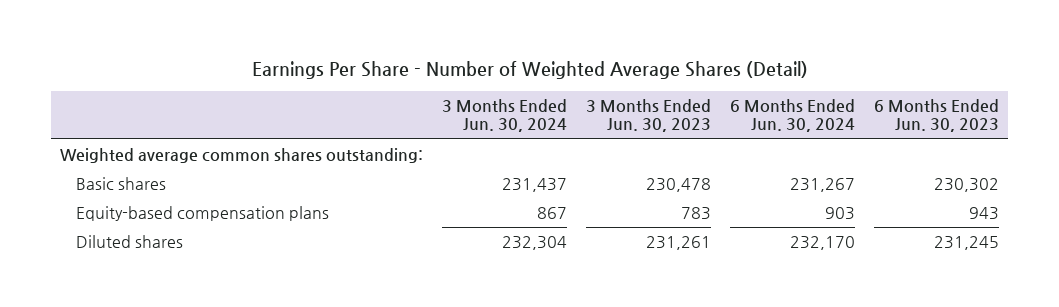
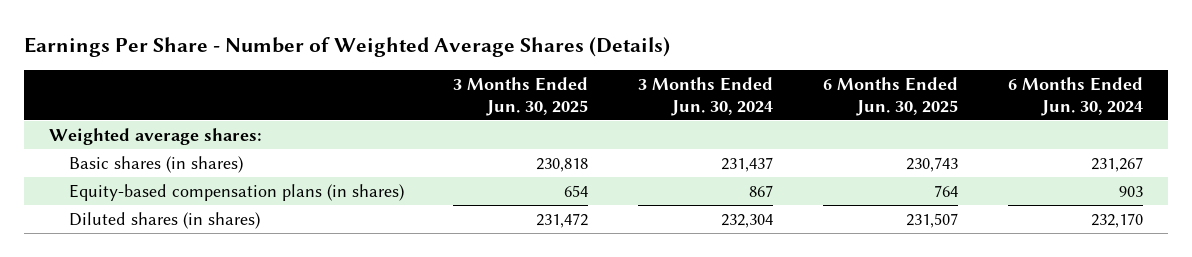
[251,61,808,80] Earnings Per Share - Number of Weighted Average Shares (Detail) -> [23,36,670,57] Earnings Per Share - Number of Weighted Average Shares (Details)
[586,99,712,133] 3 Months Ended Jun. 30, 2023 -> none
[873,99,999,133] 6 Months Ended Jun. 30, 2023 -> none
none -> [453,76,589,116] 3 Months Ended Jun. 30, 2025
none -> [823,76,959,116] 6 Months Ended Jun. 30, 2025
[60,148,424,164] Weighted average common shares outstanding: -> [48,127,262,145] Weighted average shares:
[76,177,167,191] Basic shares -> [68,155,243,173] Basic shares (in shares)
[76,206,330,222] Equity-based compensation plans -> [68,183,404,201] Equity-based compensation plans (in shares)
[76,235,184,249] Diluted shares -> [68,211,260,229] Diluted shares (in shares)

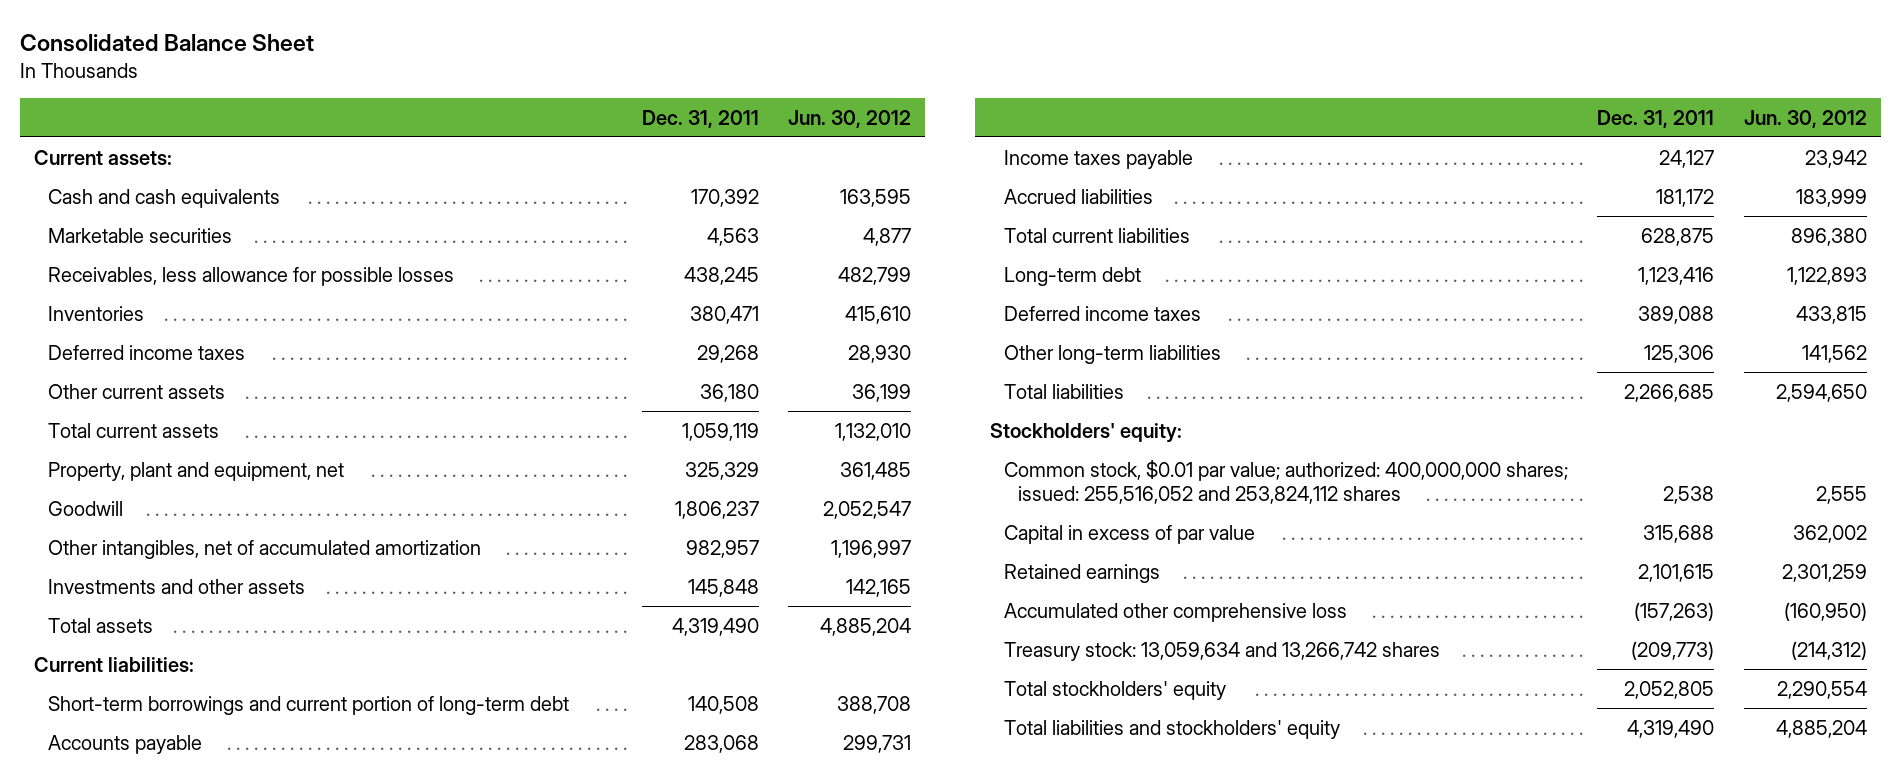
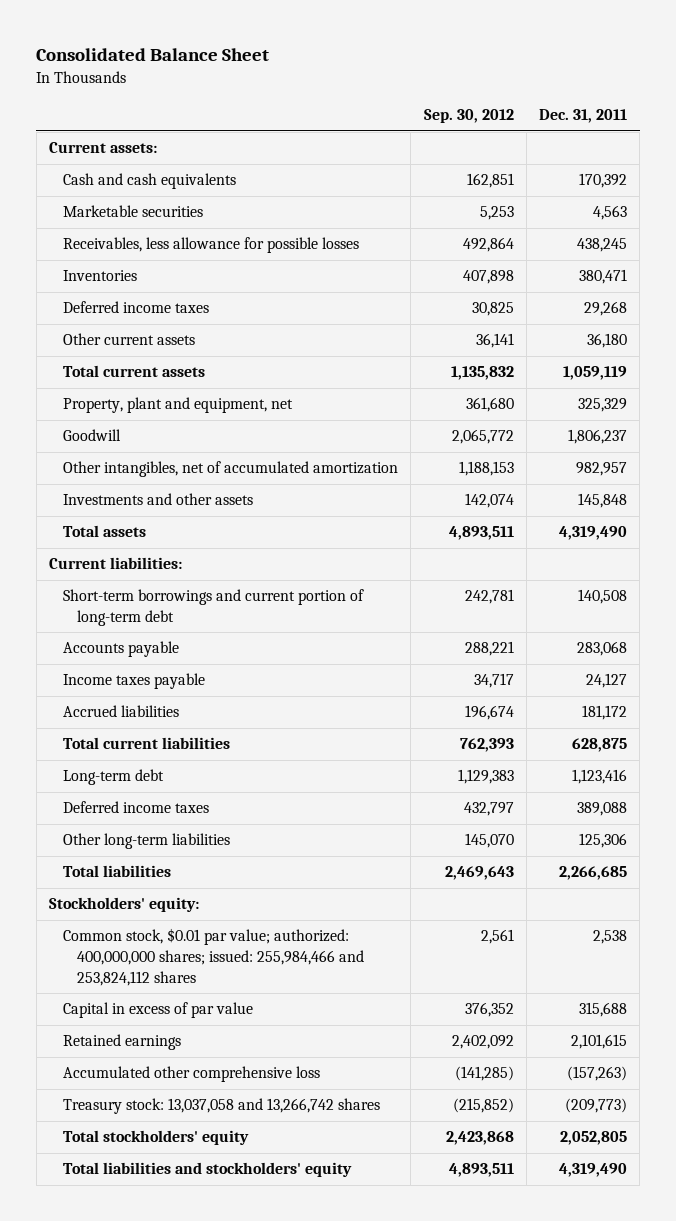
[787,109,911,128] Jun. 30, 2012 -> none
none -> [423,109,514,124] Sep. 30, 2012
[1004,459,1569,504] Common stock, $0.01 par value; authorized: 400,000,000 shares; issued: 255,516,052 and 253,824,112 shares -> [63,928,365,986] Common stock, $0.01 par value; authorized: 400,000,000 shares; issued: 255,984,466 and 253,824,112 shares
[1004,641,1441,661] Treasury stock: 13,059,634 and 13,266,742 shares -> [63,1098,381,1115] Treasury stock: 13,037,058 and 13,266,742 shares

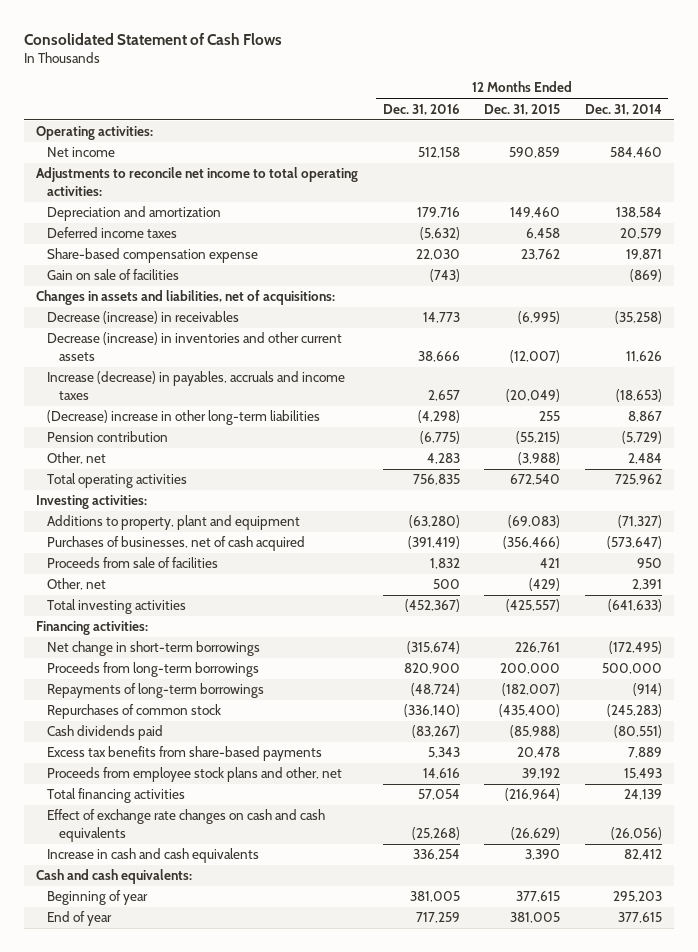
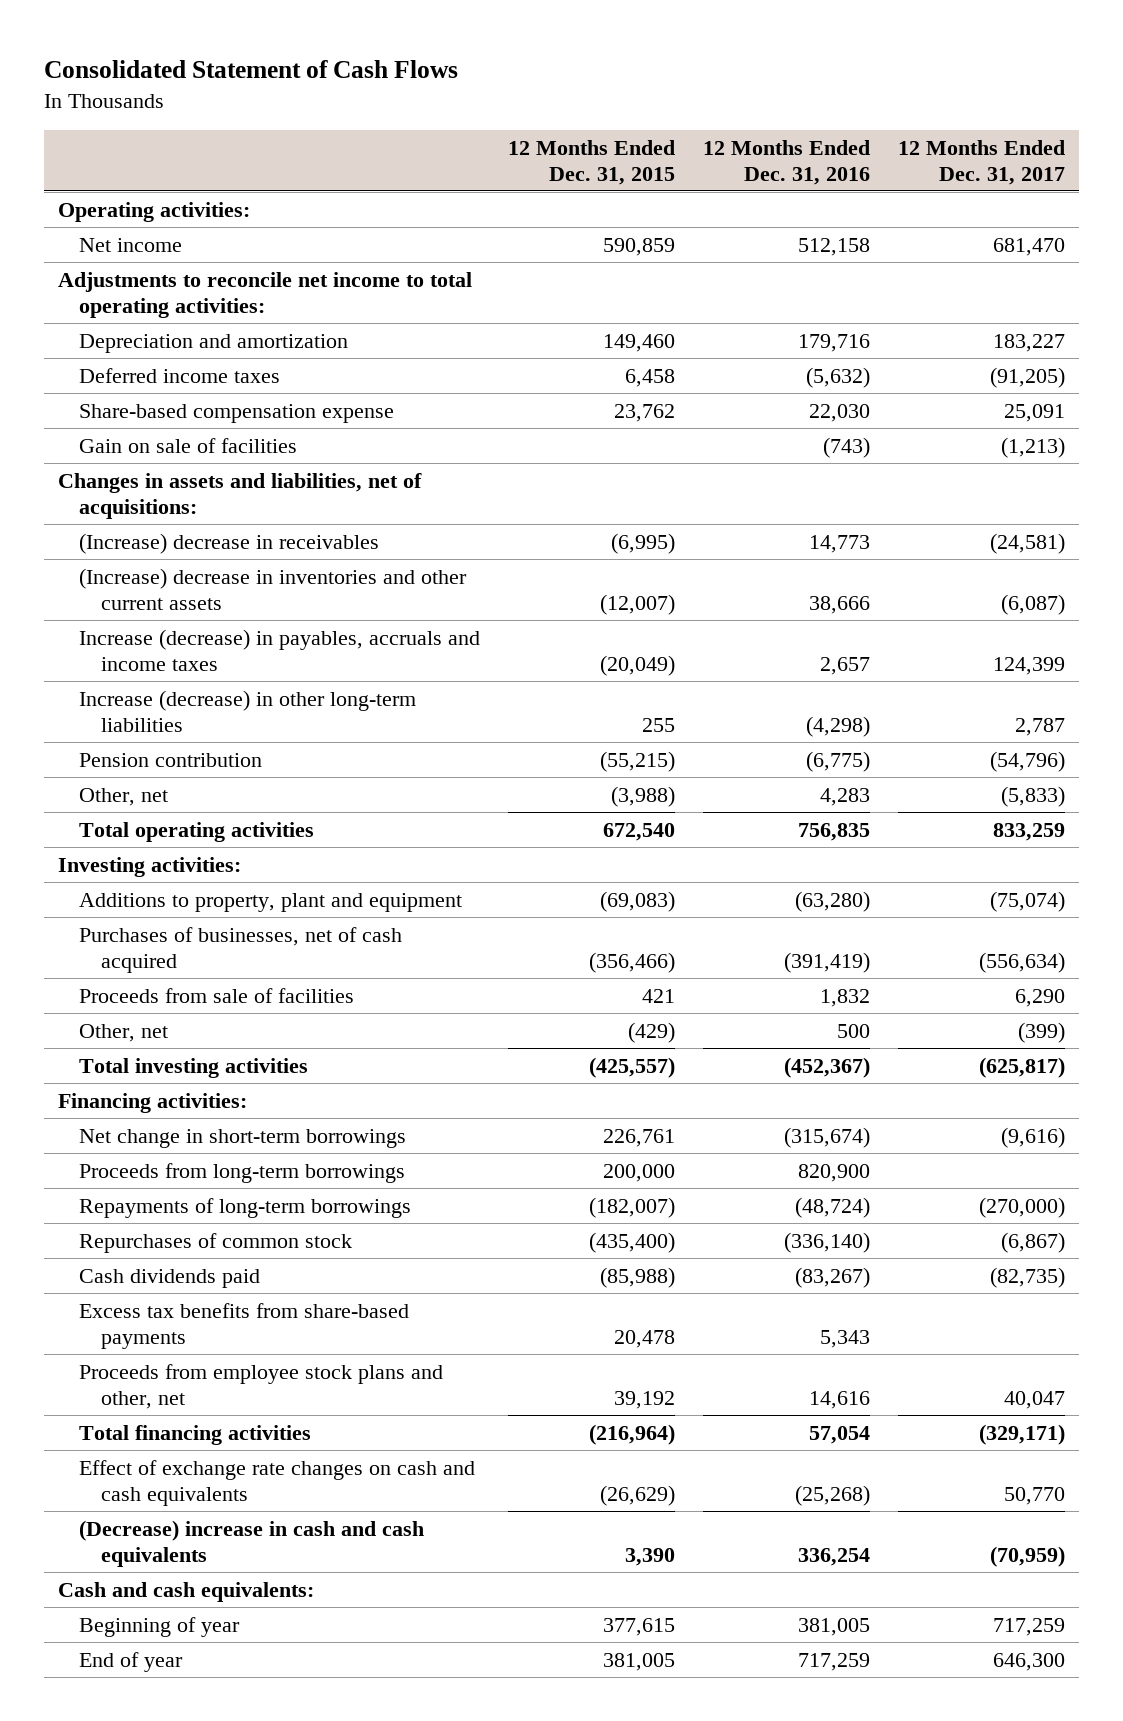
[584,103,662,115] Dec. 31, 2014 -> none
none -> [898,139,1066,185] 12 Months Ended Dec. 31, 2017
[47,311,240,325] Decrease (increase) in receivables -> [79,532,380,554] (Increase) decrease in receivables
[47,332,343,361] Decrease (increase) in inventories and other current assets -> [79,567,468,610] (Increase) decrease in inventories and other current assets
[47,410,321,426] (Decrease) increase in other long-term liabilities -> [79,689,417,732] Increase (decrease) in other long-term liabilities
[47,848,260,864] Increase in cash and cash equivalents -> [79,1519,425,1567] (Decrease) increase in cash and cash equivalents

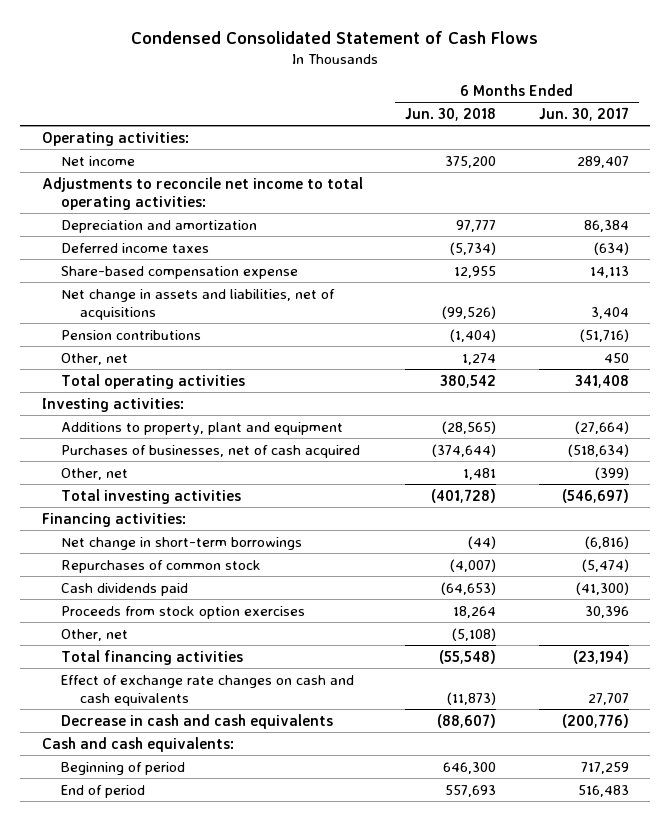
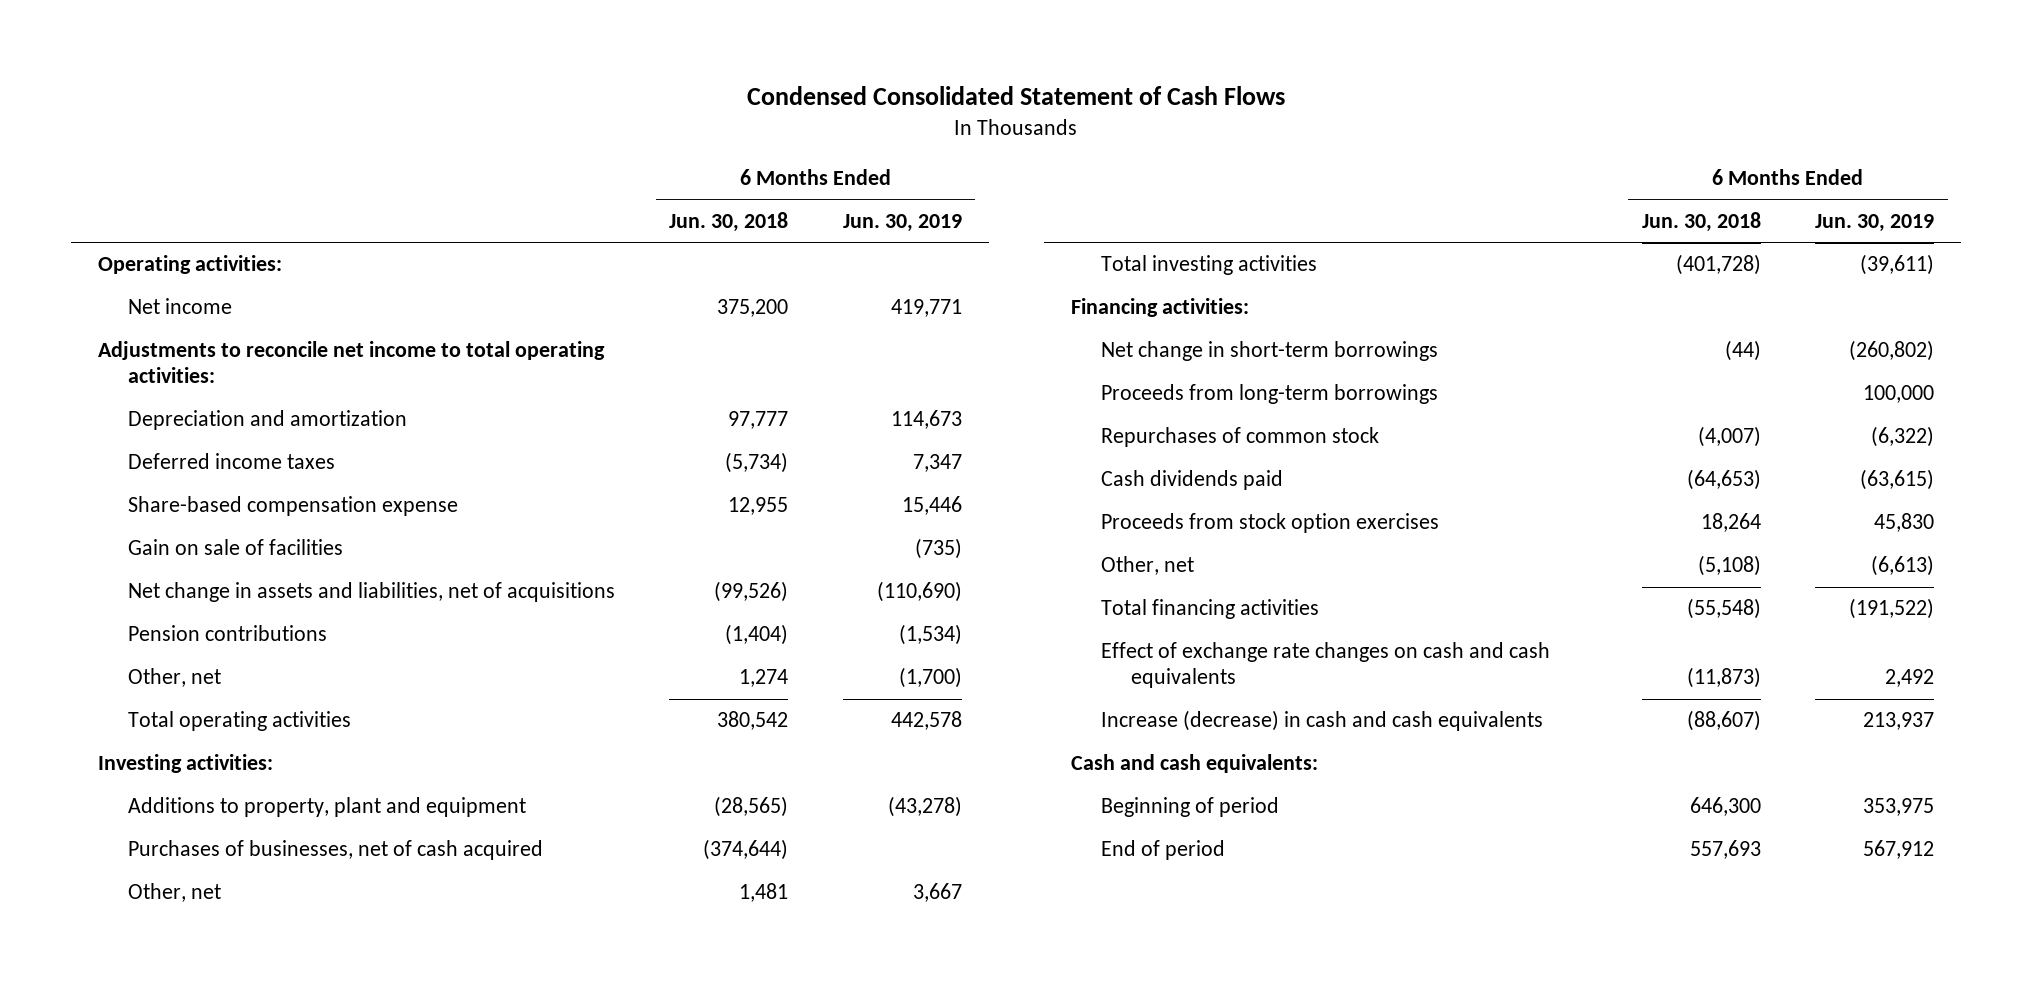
[538,107,629,122] Jun. 30, 2017 -> none
none -> [842,214,962,233] Jun. 30, 2019
none -> [128,539,344,556] Gain on sale of facilities
none -> [1100,384,1438,405] Proceeds from long-term borrowings
[60,713,333,729] Decrease in cash and cash equivalents -> [1100,710,1543,732] Increase (decrease) in cash and cash equivalents

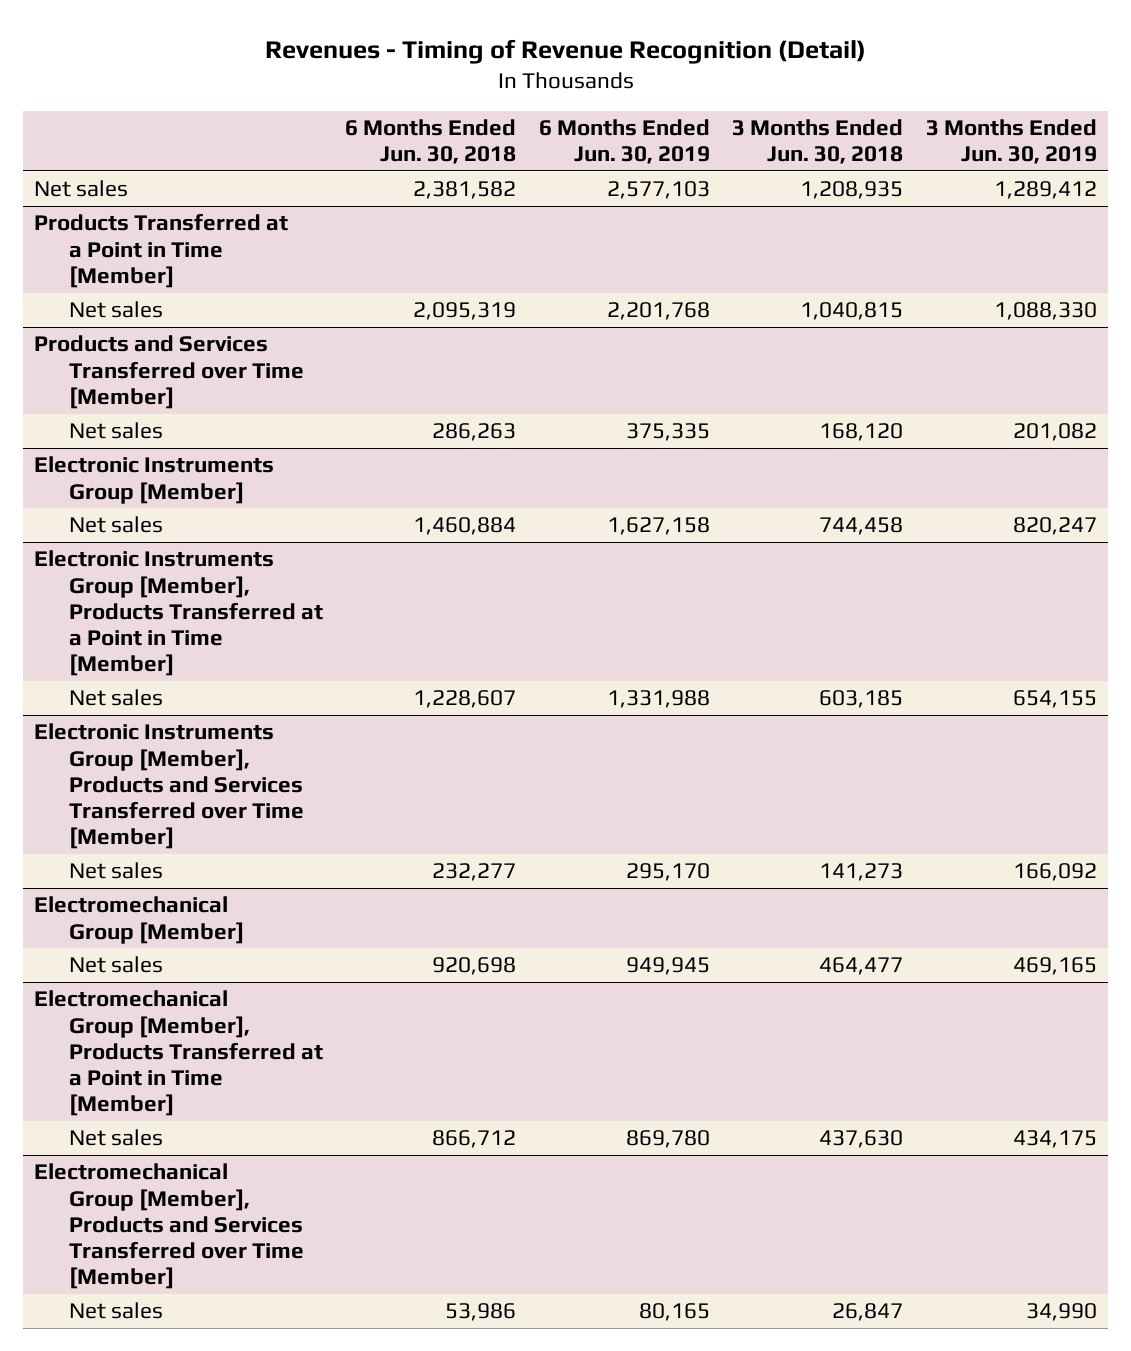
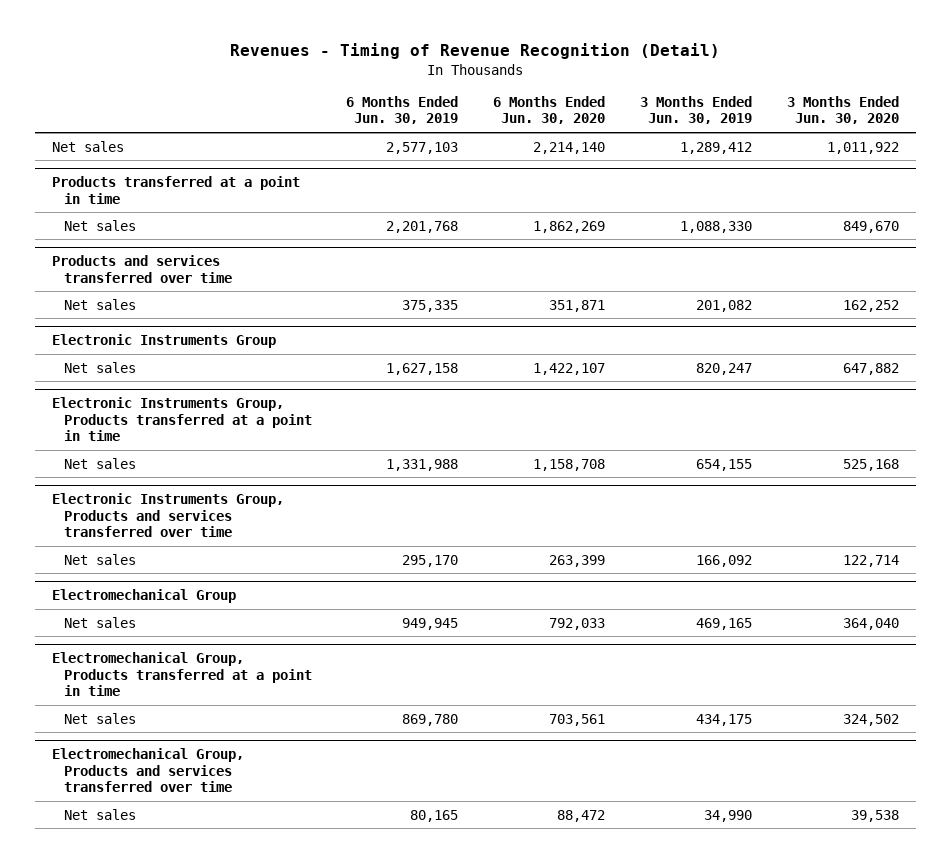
[345,118,517,165] 6 Months Ended Jun. 30, 2018 -> none
[732,118,904,165] 3 Months Ended Jun. 30, 2018 -> none
none -> [493,95,606,125] 6 Months Ended Jun. 30, 2020
none -> [786,95,899,125] 3 Months Ended Jun. 30, 2020
[34,214,289,288] Products Transferred at a Point in Time [Member] -> [52,175,301,204] Products transferred at a point in time
[34,335,304,409] Products and Services Transferred over Time [Member] -> [52,254,232,283] Products and services transferred over time
[34,456,275,504] Electronic Instruments Group [Member] -> [52,333,277,348] Electronic Instruments Group
[34,550,323,677] Electronic Instruments Group [Member], Products Transferred at a Point in Time [Member] -> [52,396,312,442] Electronic Instruments Group, Products transferred at a point in time
[34,723,304,850] Electronic Instruments Group [Member], Products and Services Transferred over Time [Member] -> [52,492,285,538] Electronic Instruments Group, Products and services transferred over time
[34,896,244,944] Electromechanical Group [Member] -> [52,588,237,603] Electromechanical Group
[34,990,323,1117] Electromechanical Group [Member], Products Transferred at a Point in Time [Member] -> [52,651,312,697] Electromechanical Group, Products transferred at a point in time
[34,1163,304,1290] Electromechanical Group [Member], Products and Services Transferred over Time [Member] -> [52,747,245,793] Electromechanical Group, Products and services transferred over time

